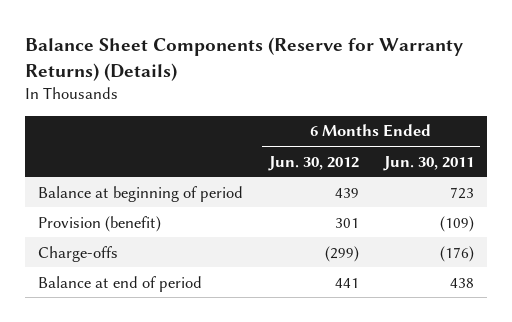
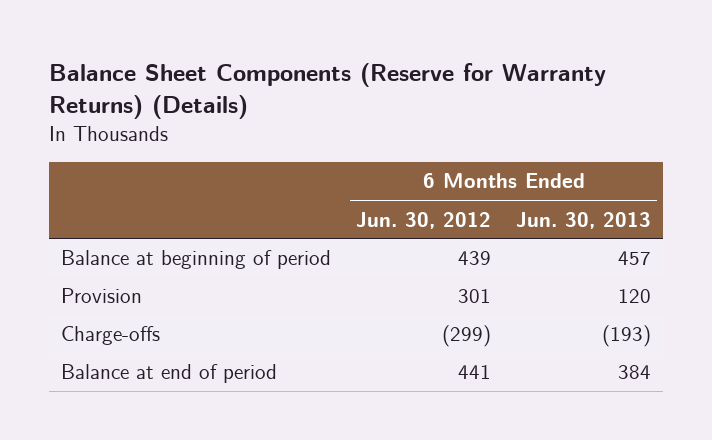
[383,155,475,171] Jun. 30, 2011 -> none
none -> [515,211,651,229] Jun. 30, 2013
[38,215,162,232] Provision (benefit) -> [61,288,143,304] Provision

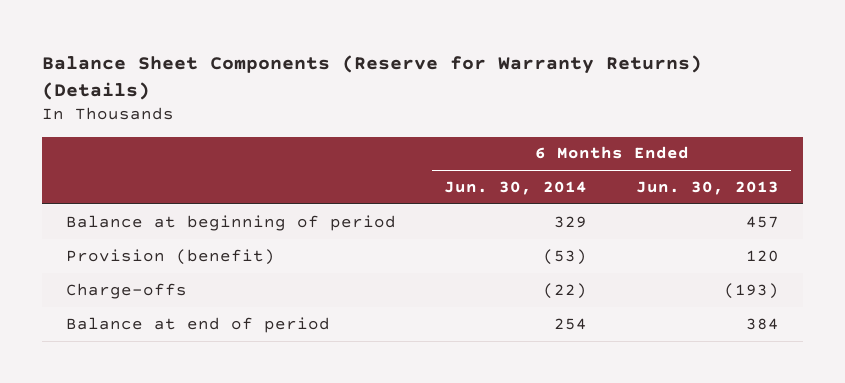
[356,211,492,229] Jun. 30, 2012 -> none
none -> [444,181,588,196] Jun. 30, 2014
[61,288,143,304] Provision -> [66,248,276,265] Provision (benefit)

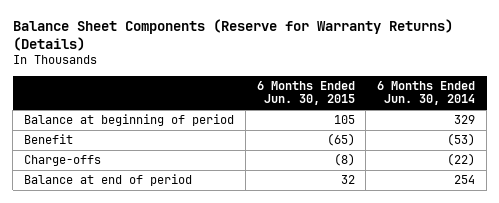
[635,181,779,196] Jun. 30, 2013 -> none
none -> [256,80,355,106] 6 Months Ended Jun. 30, 2015
[66,248,276,265] Provision (benefit) -> [24,134,74,145] Benefit

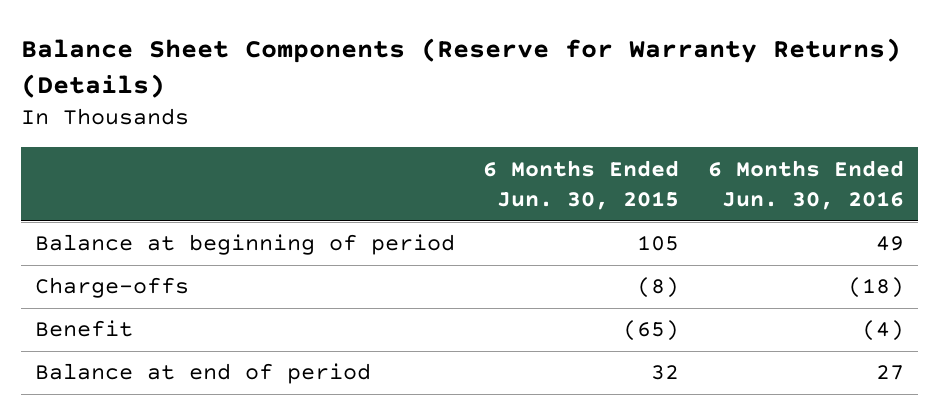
[377,80,476,106] 6 Months Ended Jun. 30, 2014 -> none
none -> [708,159,905,210] 6 Months Ended Jun. 30, 2016
[24,134,74,145] Benefit -> [34,320,133,338] Benefit

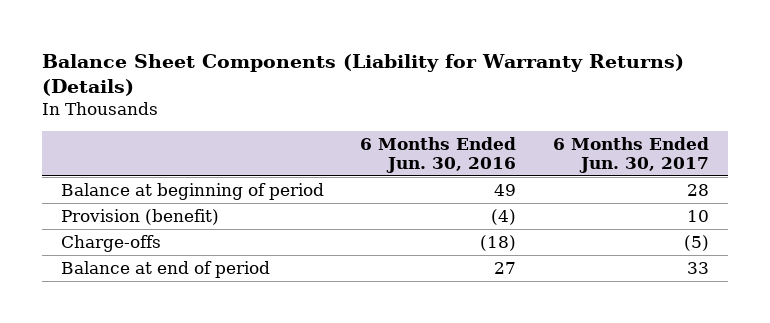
[20,37,901,98] Balance Sheet Components (Reserve for Warranty Returns) (Details) -> [42,53,685,96] Balance Sheet Components (Liability for Warranty Returns) (Details)
[483,159,680,210] 6 Months Ended Jun. 30, 2015 -> none
none -> [553,137,710,173] 6 Months Ended Jun. 30, 2017
none -> [60,208,219,225] Provision (benefit)
[34,320,133,338] Benefit -> none

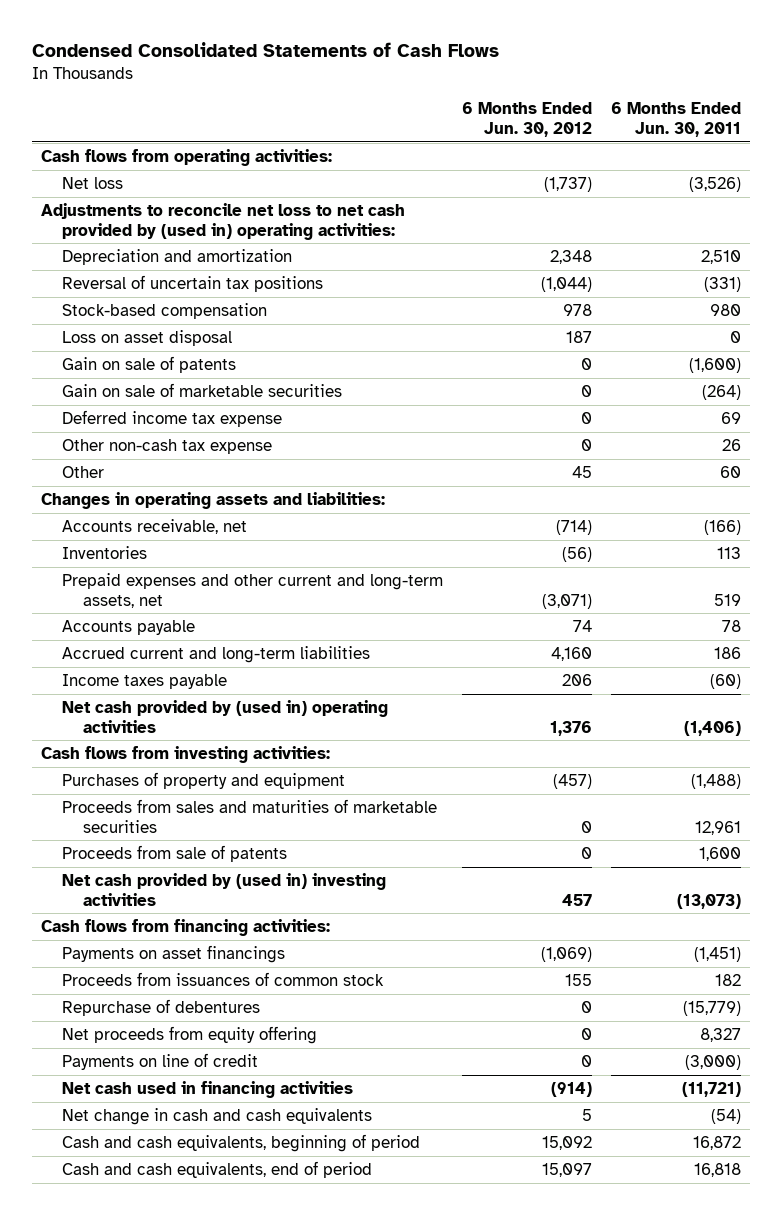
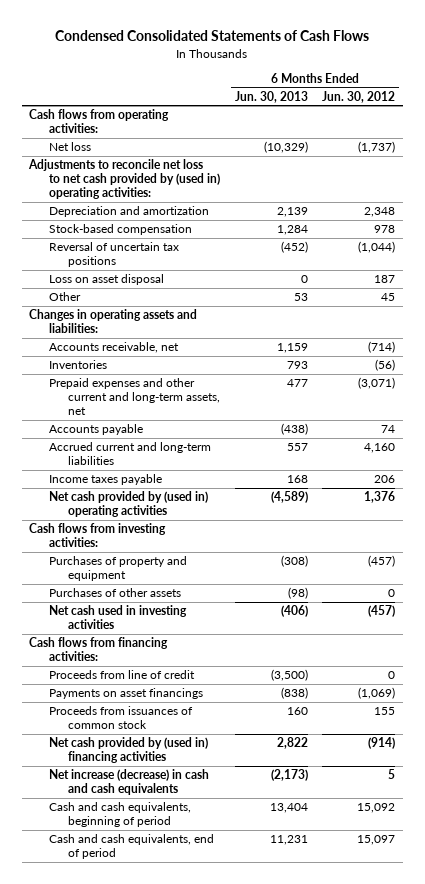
[610,102,741,137] 6 Months Ended Jun. 30, 2011 -> none
none -> [234,90,308,103] Jun. 30, 2013
[61,274,323,292] Reversal of uncertain tax positions -> [48,242,179,268] Reversal of uncertain tax positions
[61,355,236,373] Gain on sale of patents -> none
[61,382,342,397] Gain on sale of marketable securities -> none
[61,409,282,427] Deferred income tax expense -> none
[61,438,272,454] Other non-cash tax expense -> none
[61,798,437,833] Proceeds from sales and maturities of marketable securities -> none
[61,844,287,862] Proceeds from sale of patents -> none
none -> [48,588,181,598] Purchases of other assets
[61,872,386,906] Net cash provided by (used in) investing activities -> [48,605,187,630] Net cash used in investing activities
[561,893,592,906] 457 -> [368,605,396,618] (457)
none -> [48,670,195,680] Proceeds from line of credit
[61,998,260,1016] Repurchase of debentures -> none
[61,1025,317,1044] Net proceeds from equity offering -> none
[61,1052,258,1070] Payments on line of credit -> none
[61,1080,353,1098] Net cash used in financing activities -> [48,737,208,764] Net cash provided by (used in) financing activities
[61,1107,372,1125] Net change in cash and cash equivalents -> [48,769,209,796] Net increase (decrease) in cash and cash equivalents

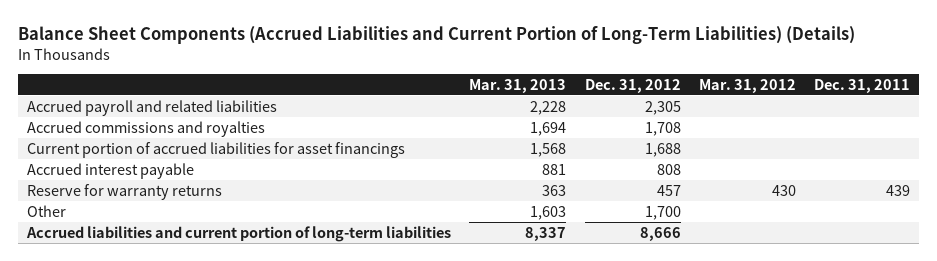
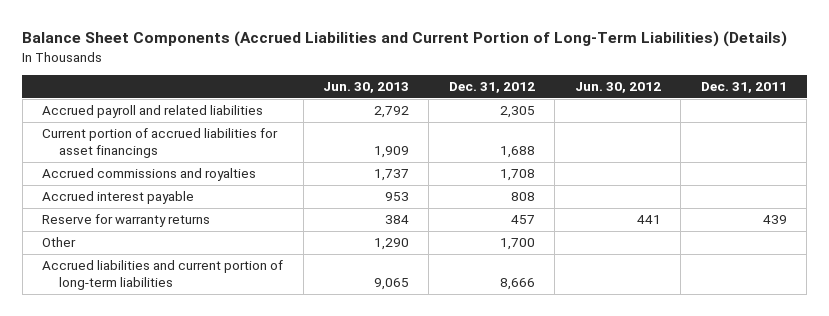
[469,78,567,93] Mar. 31, 2013 -> none
[698,78,796,93] Mar. 31, 2012 -> none
none -> [323,82,410,94] Jun. 30, 2013
none -> [574,82,661,94] Jun. 30, 2012
[27,120,266,137] Accrued commissions and royalties -> [42,168,257,182] Accrued commissions and royalties

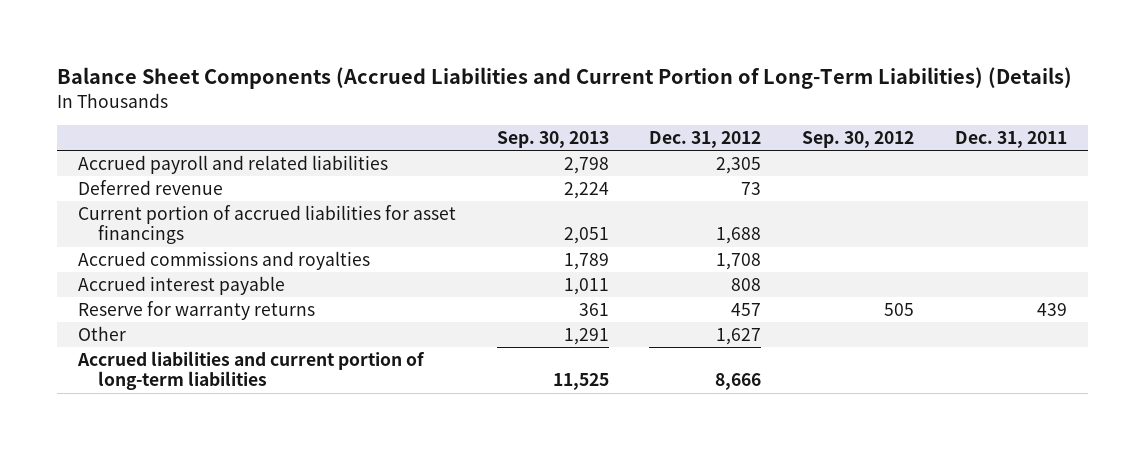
[323,82,410,94] Jun. 30, 2013 -> none
[574,82,661,94] Jun. 30, 2012 -> none
none -> [496,131,609,149] Sep. 30, 2013
none -> [802,131,915,149] Sep. 30, 2012
none -> [77,179,223,195] Deferred revenue
[499,238,535,251] 1,700 -> [716,327,762,345] 1,627

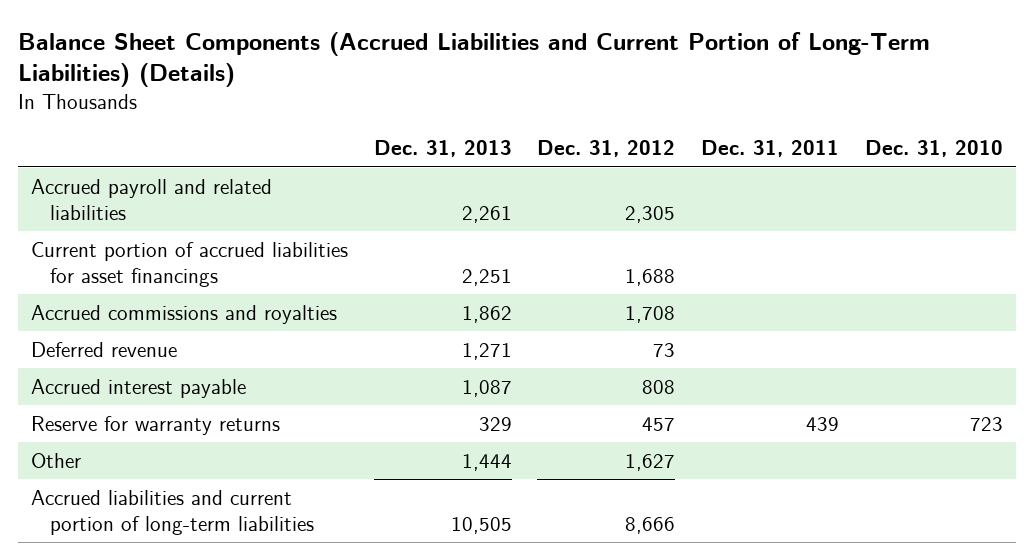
[496,131,609,149] Sep. 30, 2013 -> none
[802,131,915,149] Sep. 30, 2012 -> none
none -> [373,140,512,158] Dec. 31, 2013
none -> [865,140,1004,158] Dec. 31, 2010
[77,179,223,195] Deferred revenue -> [30,341,177,357] Deferred revenue

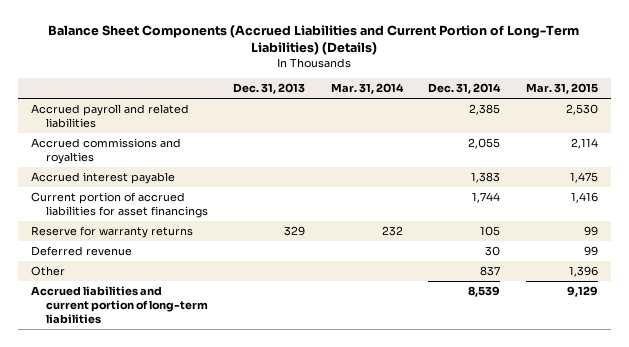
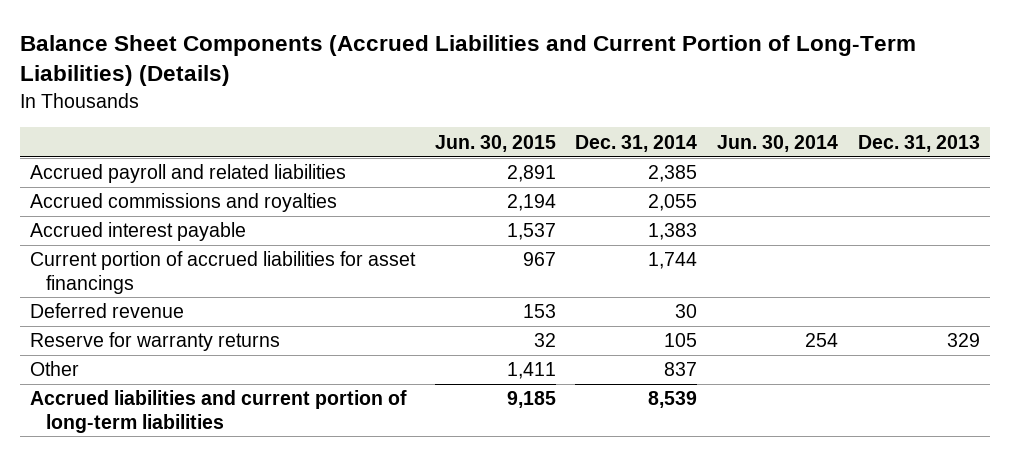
[330,83,404,95] Mar. 31, 2014 -> none
[526,83,599,95] Mar. 31, 2015 -> none
none -> [434,134,556,152] Jun. 30, 2015
none -> [717,134,839,152] Jun. 30, 2014
[30,226,193,239] Reserve for warranty returns -> [30,332,281,352] Reserve for warranty returns

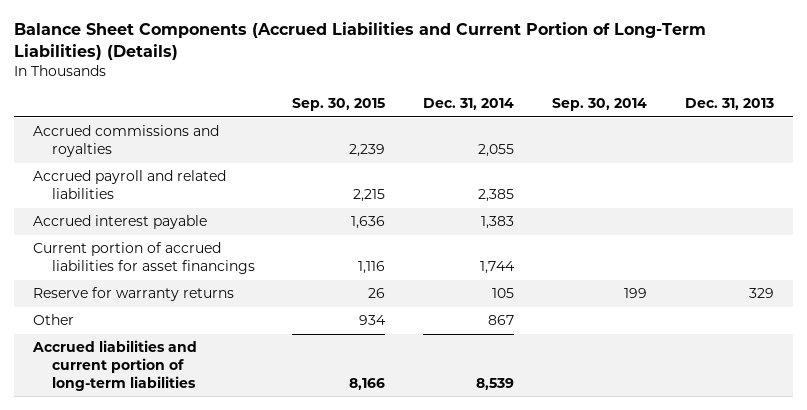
[434,134,556,152] Jun. 30, 2015 -> none
[717,134,839,152] Jun. 30, 2014 -> none
none -> [292,98,386,112] Sep. 30, 2015
none -> [551,98,647,112] Sep. 30, 2014
[30,164,347,184] Accrued payroll and related liabilities -> [32,170,226,199] Accrued payroll and related liabilities
[30,303,185,319] Deferred revenue -> none
[664,362,698,377] 837 -> [488,315,515,326] 867

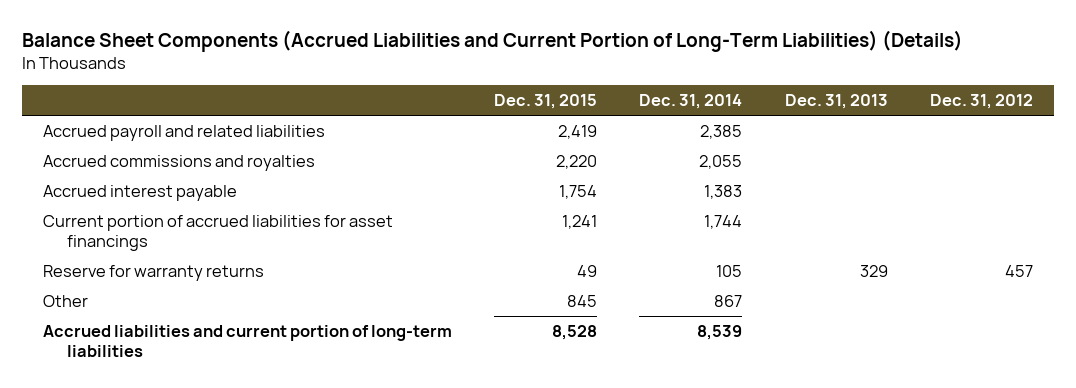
[292,98,386,112] Sep. 30, 2015 -> none
[551,98,647,112] Sep. 30, 2014 -> none
none -> [494,94,598,110] Dec. 31, 2015
none -> [930,94,1034,110] Dec. 31, 2012
[32,125,219,157] Accrued commissions and royalties -> [42,154,315,171] Accrued commissions and royalties

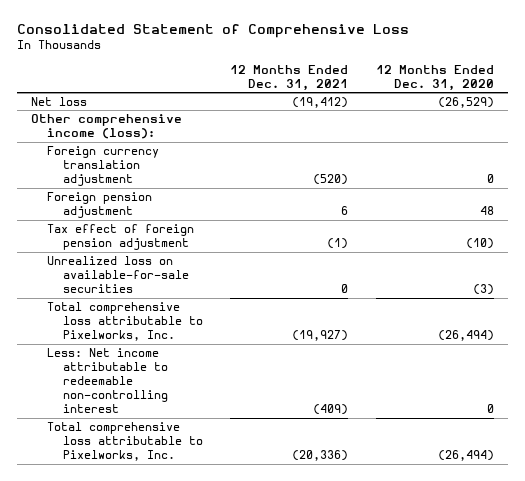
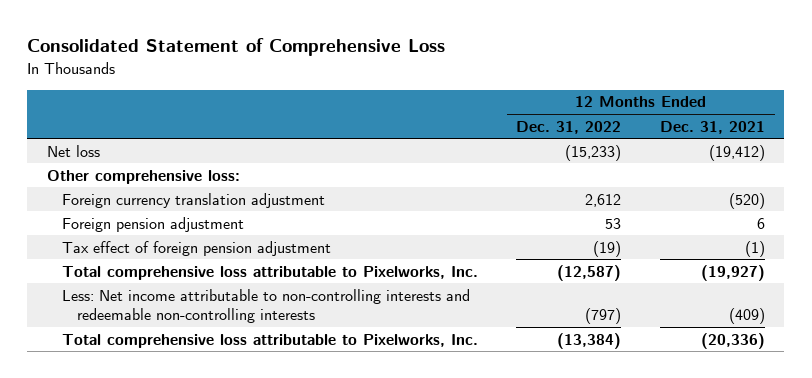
[376,64,495,91] 12 Months Ended Dec. 31, 2020 -> none
none -> [516,120,622,134] Dec. 31, 2022
[30,114,182,140] Other comprehensive income (loss): -> [46,169,240,184] Other comprehensive loss:
[46,256,189,294] Unrealized loss on available-for-sale securities -> none
[46,348,168,414] Less: Net income attributable to redeemable non-controlling interest -> [61,288,470,324] Less: Net income attributable to non-controlling interests and redeemable non-controlling interests

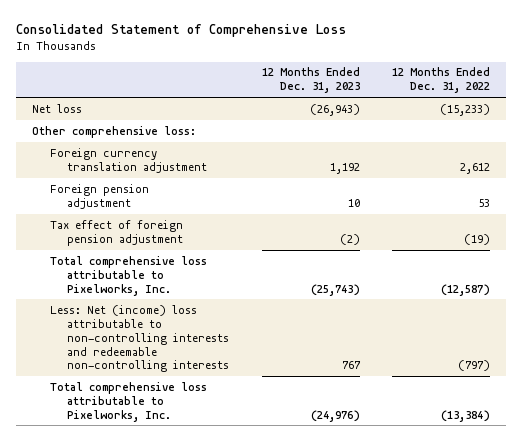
[660,120,766,134] Dec. 31, 2021 -> none
none -> [261,67,360,94] 12 Months Ended Dec. 31, 2023
[61,288,470,324] Less: Net income attributable to non-controlling interests and redeemable non-controlling interests -> [49,304,230,373] Less: Net (income) loss attributable to non-controlling interests and redeemable non-controlling interests

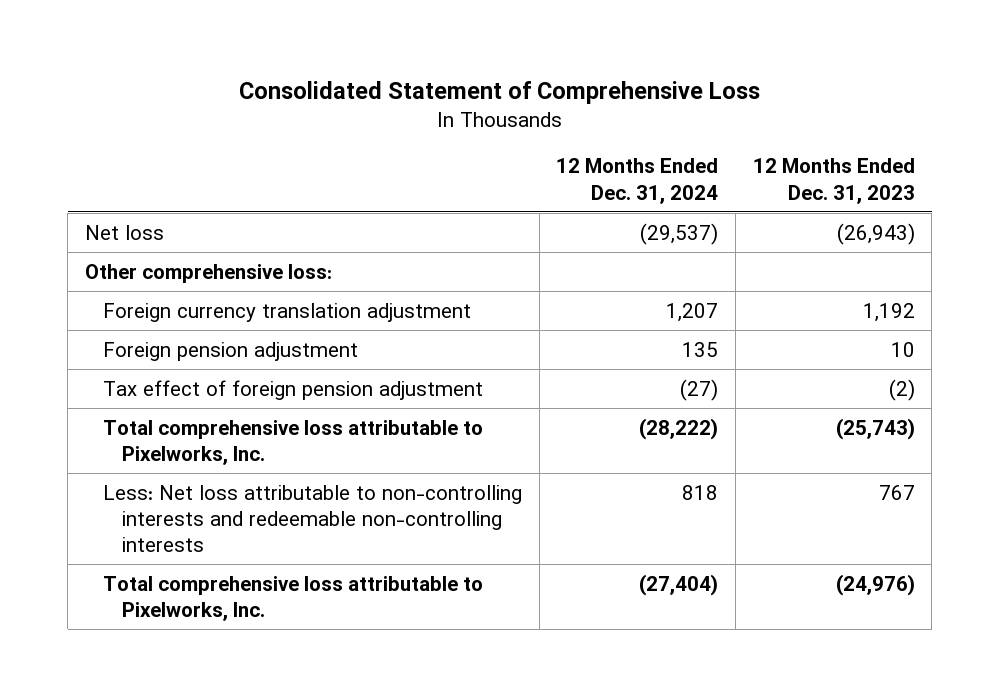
[391,67,490,94] 12 Months Ended Dec. 31, 2022 -> none
none -> [556,158,719,204] 12 Months Ended Dec. 31, 2024
[49,304,230,373] Less: Net (income) loss attributable to non-controlling interests and redeemable non-controlling interests -> [103,484,523,552] Less: Net loss attributable to non-controlling interests and redeemable non-controlling interests

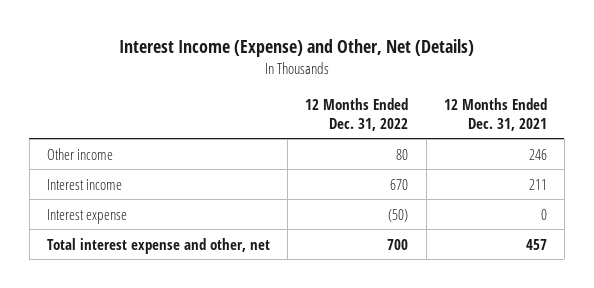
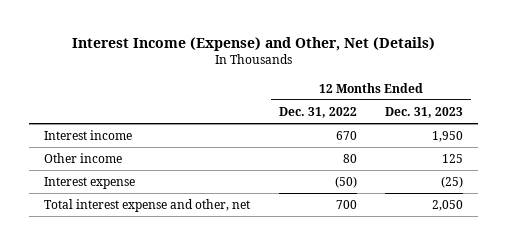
[443,97,547,131] 12 Months Ended Dec. 31, 2021 -> none
none -> [385,106,464,118] Dec. 31, 2023
[47,147,114,160] Other income -> [43,153,122,164] Other income

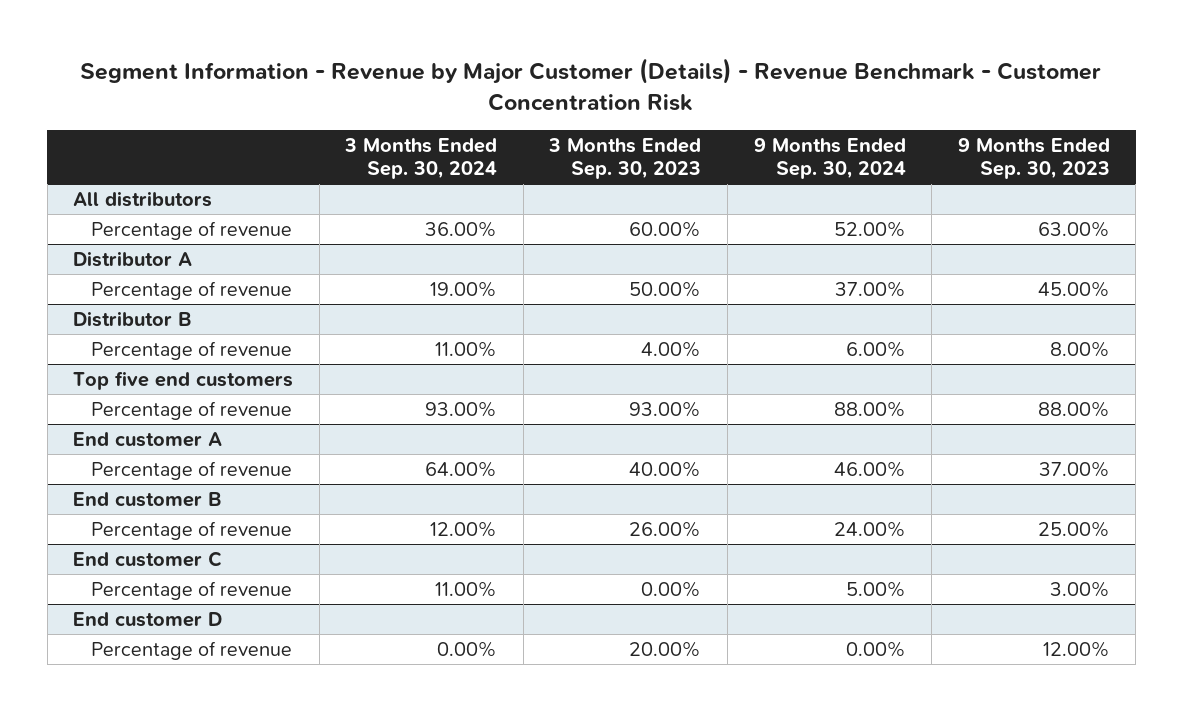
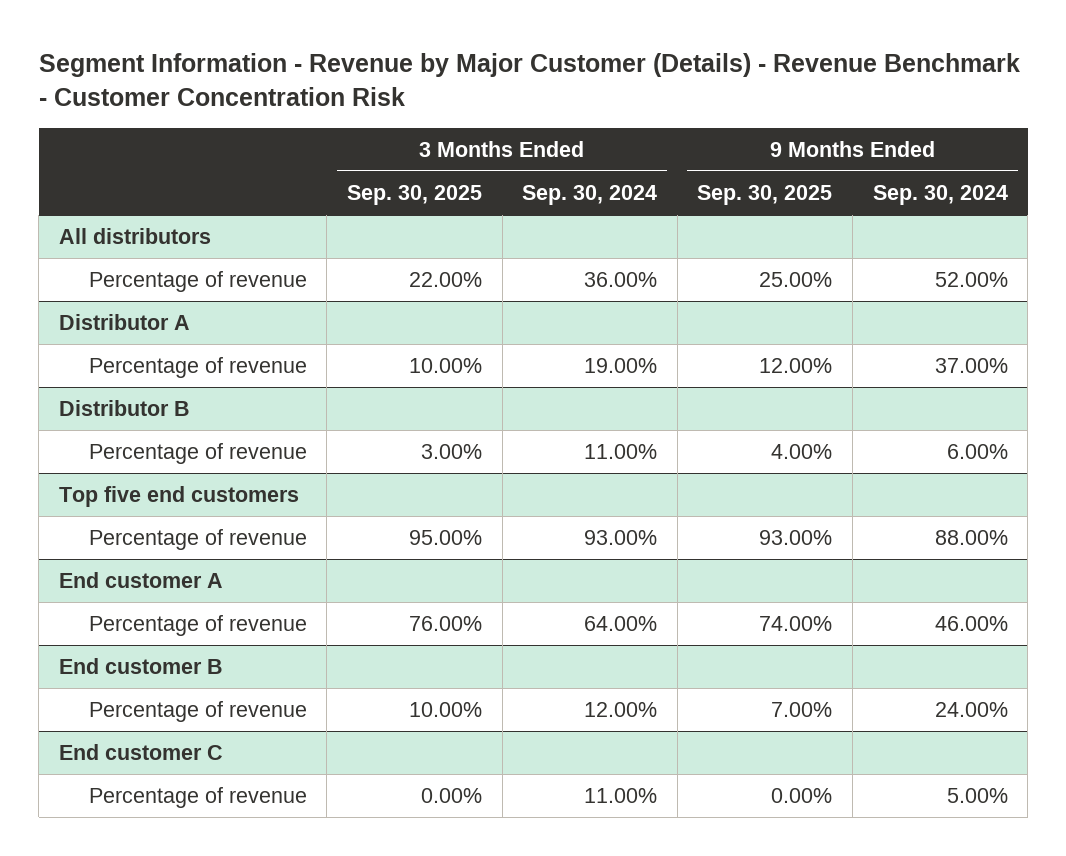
[548,137,702,180] 3 Months Ended Sep. 30, 2023 -> none
[957,137,1110,180] 9 Months Ended Sep. 30, 2023 -> none
none -> [346,184,482,205] Sep. 30, 2025
none -> [697,184,833,205] Sep. 30, 2025
[73,611,223,627] End customer D -> none
[91,640,293,660] Percentage of revenue -> none

